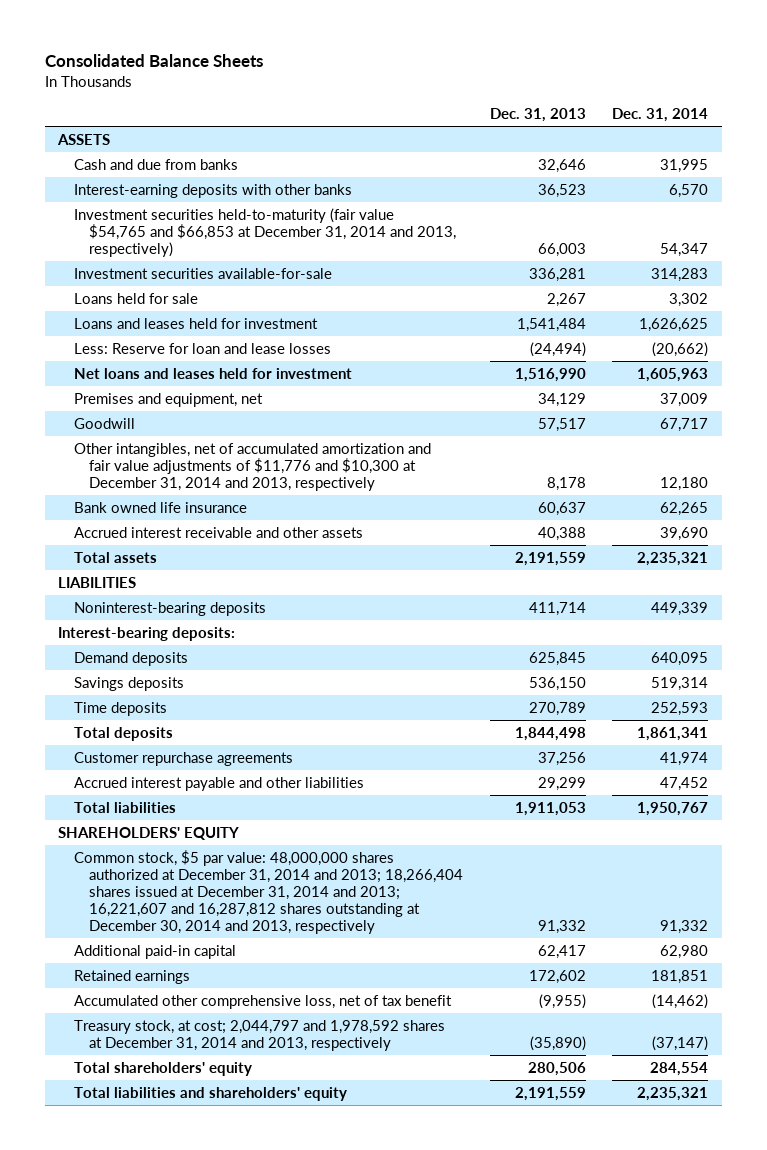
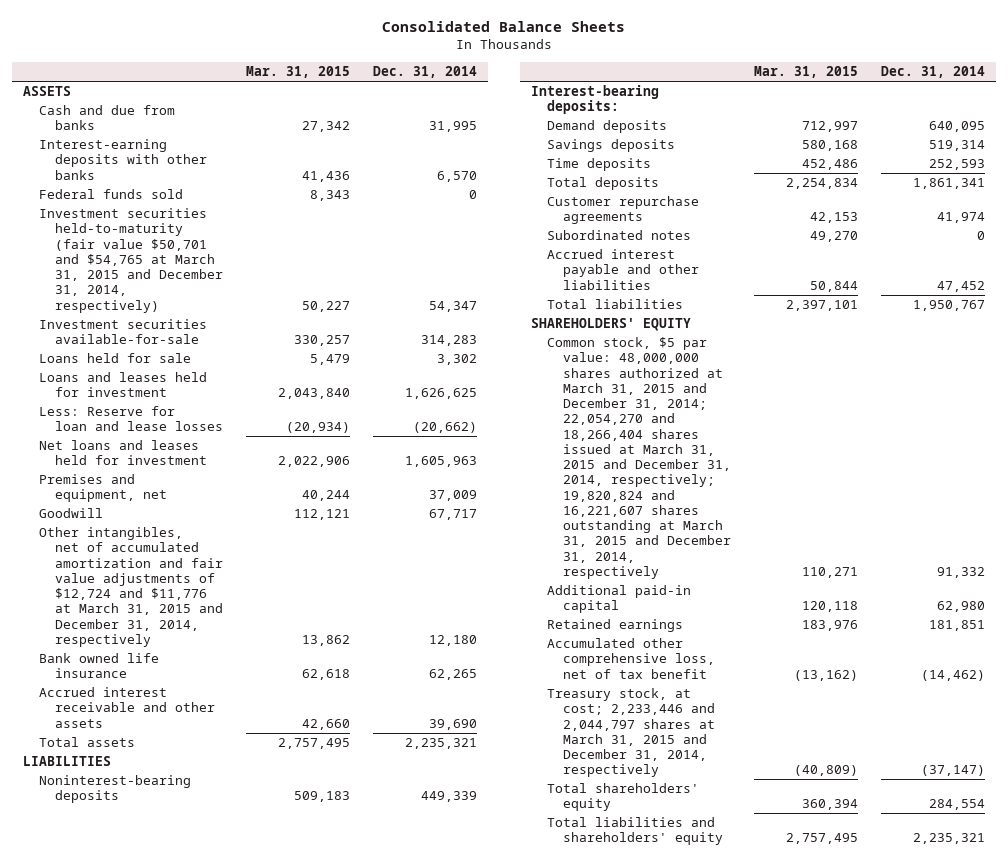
[489,107,586,122] Dec. 31, 2013 -> none
none -> [245,66,350,79] Mar. 31, 2015
none -> [39,189,184,200] Federal funds sold
[73,207,457,257] Investment securities held-to-maturity (fair value $54,765 and $66,853 at December 31, 2014 and 2013, respectively) -> [39,208,224,313] Investment securities held-to-maturity (fair value $50,701 and $54,765 at March 31, 2015 and December 31, 2014, respectively)
[73,442,431,491] Other intangibles, net of accumulated amortization and fair value adjustments of $11,776 and $10,300 at December 31, 2014 and 2013, respectively -> [39,527,224,647] Other intangibles, net of accumulated amortization and fair value adjustments of $12,724 and $11,776 at March 31, 2015 and December 31, 2014, respectively
none -> [547,230,692,241] Subordinated notes
[73,849,464,934] Common stock, $5 par value: 48,000,000 shares authorized at December 31, 2014 and 2013; 18,266,404 shares issued at December 31, 2014 and 2013; 16,221,607 and 16,287,812 shares outstanding at December 30, 2014 and 2013, respectively -> [547,337,732,579] Common stock, $5 par value: 48,000,000 shares authorized at March 31, 2015 and December 31, 2014; 22,054,270 and 18,266,404 shares issued at March 31, 2015 and December 31, 2014, respectively; 19,820,824 and 16,221,607 shares outstanding at March 31, 2015 and December 31, 2014, respectively
[73,1019,445,1051] Treasury stock, at cost; 2,044,797 and 1,978,592 shares at December 31, 2014 and 2013, respectively -> [547,688,716,778] Treasury stock, at cost; 2,233,446 and 2,044,797 shares at March 31, 2015 and December 31, 2014, respectively

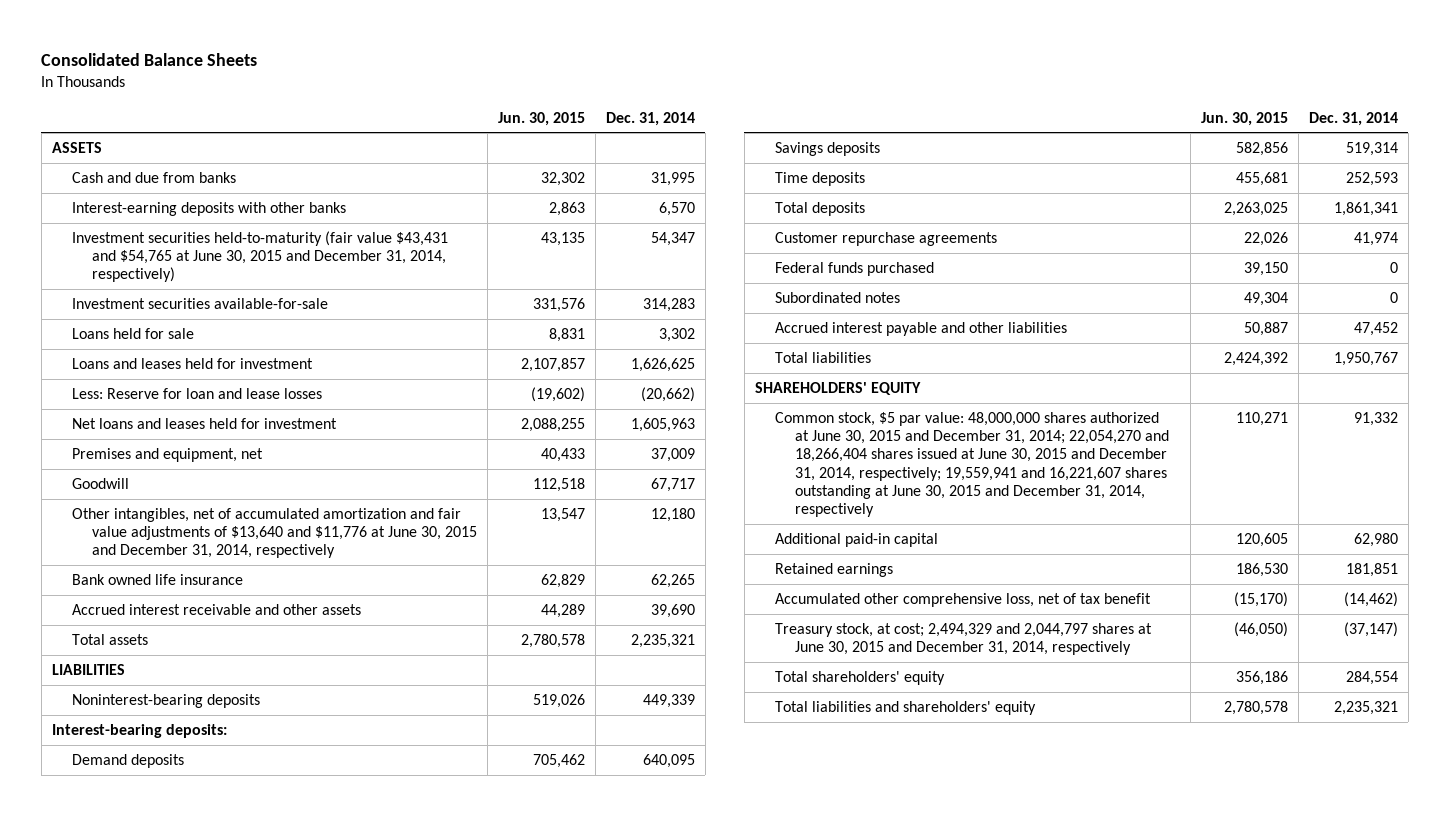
[245,66,350,79] Mar. 31, 2015 -> none
none -> [497,111,585,126] Jun. 30, 2015
[39,189,184,200] Federal funds sold -> none
[39,208,224,313] Investment securities held-to-maturity (fair value $50,701 and $54,765 at March 31, 2015 and December 31, 2014, respectively) -> [71,231,448,283] Investment securities held-to-maturity (fair value $43,431 and $54,765 at June 30, 2015 and December 31, 2014, respectively)
[39,527,224,647] Other intangibles, net of accumulated amortization and fair value adjustments of $12,724 and $11,776 at March 31, 2015 and December 31, 2014, respectively -> [71,508,477,559] Other intangibles, net of accumulated amortization and fair value adjustments of $13,640 and $11,776 at June 30, 2015 and December 31, 2014, respectively
none -> [774,262,934,277] Federal funds purchased
[547,337,732,579] Common stock, $5 par value: 48,000,000 shares authorized at March 31, 2015 and December 31, 2014; 22,054,270 and 18,266,404 shares issued at March 31, 2015 and December 31, 2014, respectively; 19,820,824 and 16,221,607 shares outstanding at March 31, 2015 and December 31, 2014, respectively -> [774,412,1169,518] Common stock, $5 par value: 48,000,000 shares authorized at June 30, 2015 and December 31, 2014; 22,054,270 and 18,266,404 shares issued at June 30, 2015 and December 31, 2014, respectively; 19,559,941 and 16,221,607 shares outstanding at June 30, 2015 and December 31, 2014, respectively
[547,688,716,778] Treasury stock, at cost; 2,233,446 and 2,044,797 shares at March 31, 2015 and December 31, 2014, respectively -> [774,623,1152,656] Treasury stock, at cost; 2,494,329 and 2,044,797 shares at June 30, 2015 and December 31, 2014, respectively

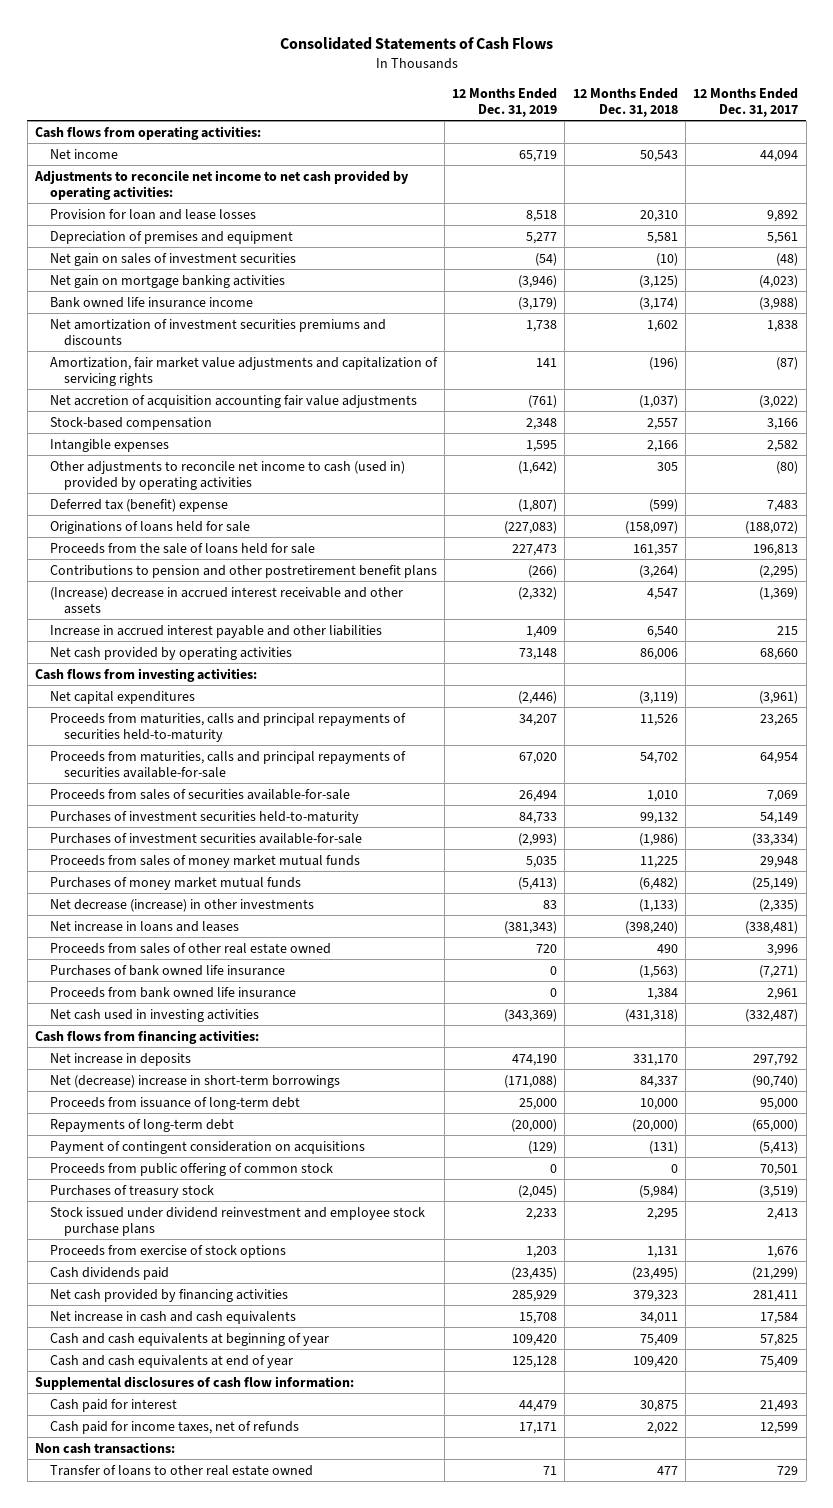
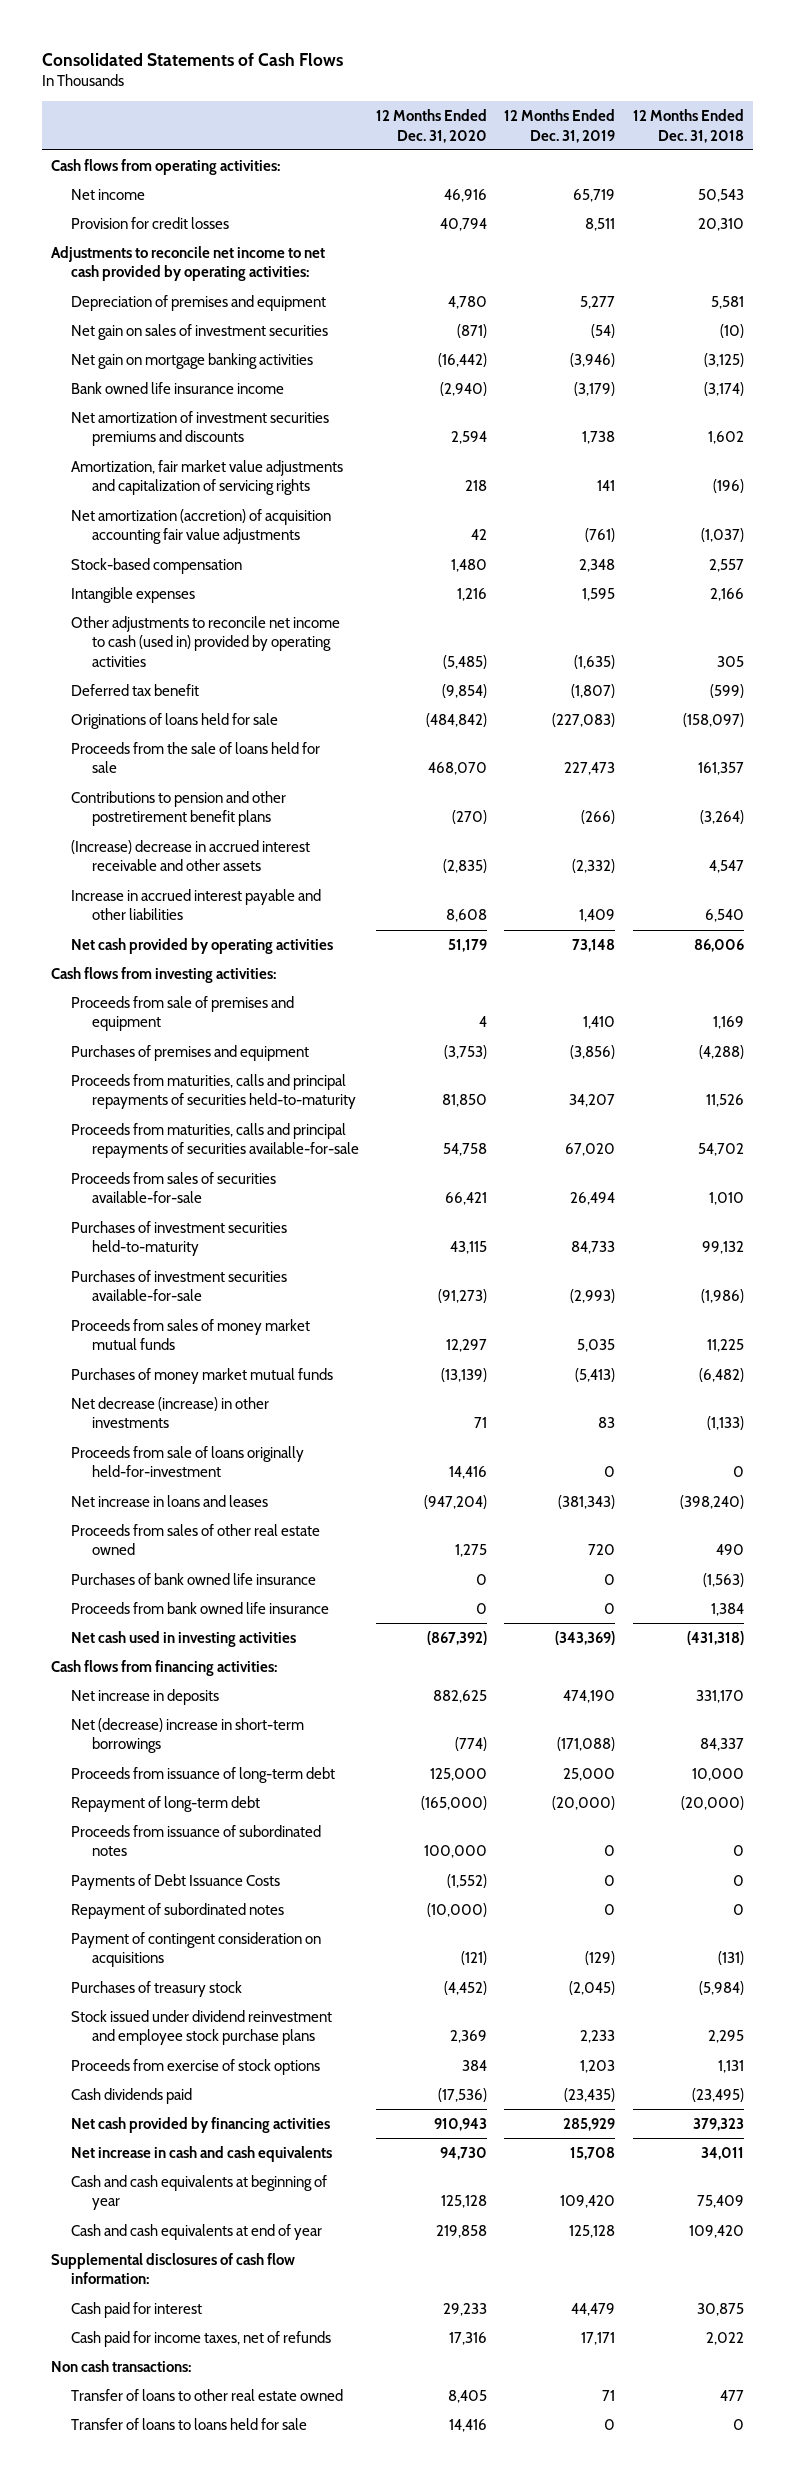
[693,87,799,118] 12 Months Ended Dec. 31, 2017 -> none
none -> [376,109,488,143] 12 Months Ended Dec. 31, 2020
none -> [71,216,230,229] Provision for credit losses
[49,208,256,220] Provision for loan and lease losses -> none
[49,394,417,408] Net accretion of acquisition accounting fair value adjustments -> [71,508,332,545] Net amortization (accretion) of acquisition accounting fair value adjustments
[518,460,558,474] (1,642) -> [574,655,616,670] (1,635)
[49,498,228,512] Deferred tax (benefit) expense -> [71,683,200,696] Deferred tax benefit
[49,690,195,704] Net capital expenditures -> none
none -> [71,995,295,1032] Proceeds from sale of premises and equipment
none -> [71,1044,310,1061] Purchases of premises and equipment
none -> [71,1445,305,1478] Proceeds from sale of loans originally held-for-investment
[49,1118,234,1132] Repayments of long-term debt -> [71,1795,261,1812] Repayment of long-term debt
none -> [71,1824,322,1857] Proceeds from issuance of subordinated notes
none -> [71,1873,281,1890] Payments of Debt Issuance Costs
none -> [71,1902,285,1919] Repayment of subordinated notes
[49,1162,333,1176] Proceeds from public offering of common stock -> none
none -> [71,2417,308,2430] Transfer of loans to loans held for sale

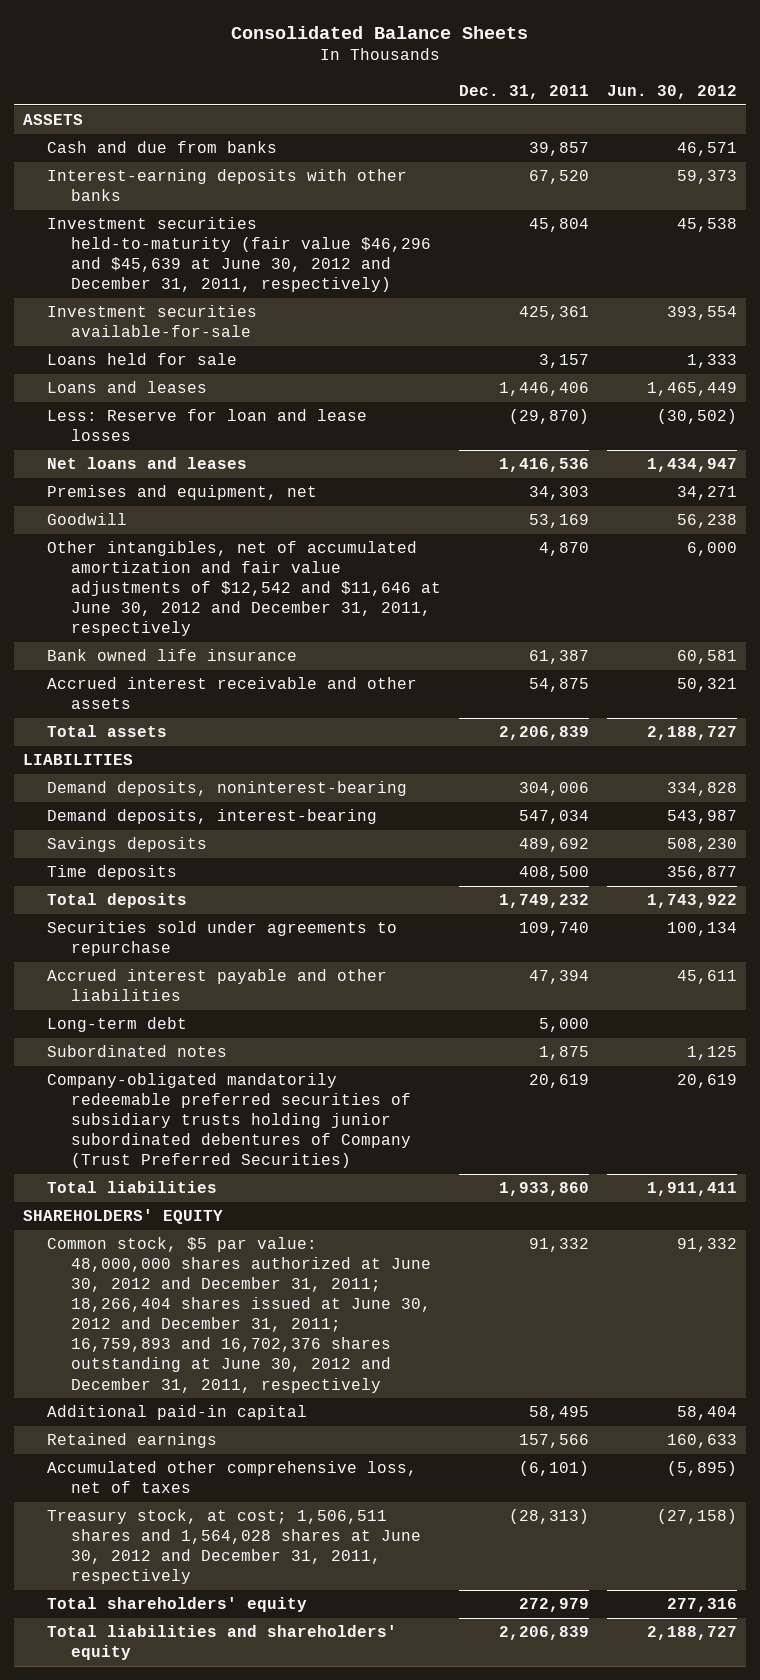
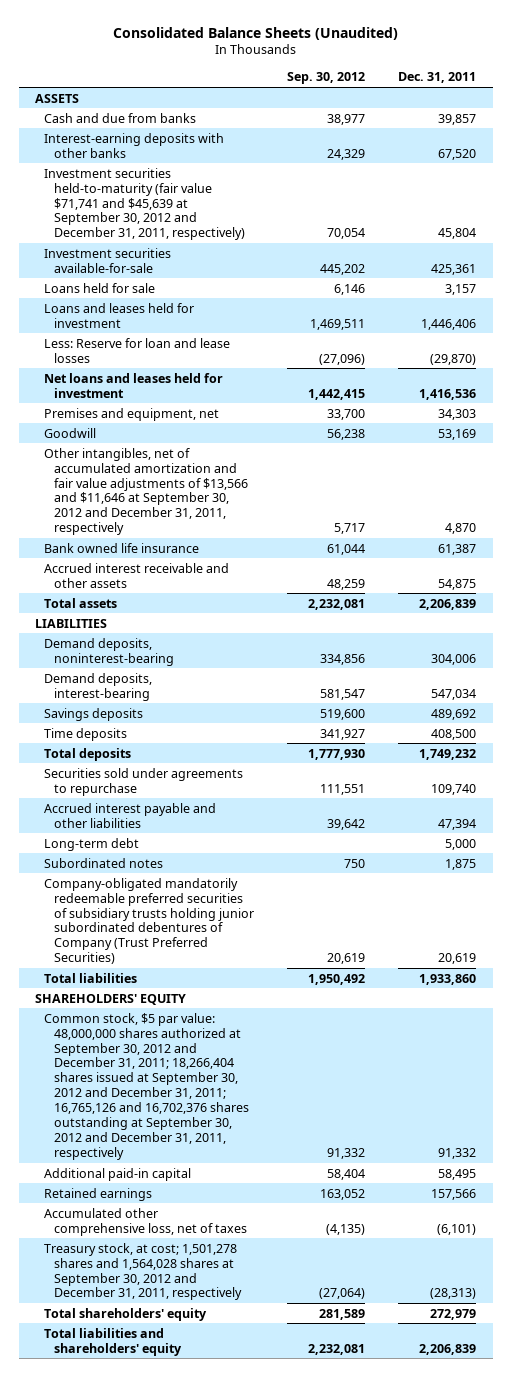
[230,25,528,39] Consolidated Balance Sheets -> [112,26,398,40] Consolidated Balance Sheets (Unaudited)
[606,84,737,99] Jun. 30, 2012 -> none
none -> [286,72,365,85] Sep. 30, 2012
[46,217,432,293] Investment securities held-to-maturity (fair value $46,296 and $45,639 at June 30, 2012 and December 31, 2011, respectively) -> [44,167,245,241] Investment securities held-to-maturity (fair value $71,741 and $45,639 at September 30, 2012 and December 31, 2011, respectively)
[46,381,207,394] Loans and leases -> [44,302,195,328] Loans and leases held for investment
[46,457,247,470] Net loans and leases -> [44,372,224,398] Net loans and leases held for investment
[46,541,442,637] Other intangibles, net of accumulated amortization and fair value adjustments of $12,542 and $11,646 at June 30, 2012 and December 31, 2011, respectively -> [44,447,248,536] Other intangibles, net of accumulated amortization and fair value adjustments of $13,566 and $11,646 at September 30, 2012 and December 31, 2011, respectively
[46,1237,432,1393] Common stock, $5 par value: 48,000,000 shares authorized at June 30, 2012 and December 31, 2011; 18,266,404 shares issued at June 30, 2012 and December 31, 2011; 16,759,893 and 16,702,376 shares outstanding at June 30, 2012 and December 31, 2011, respectively -> [44,1012,249,1161] Common stock, $5 par value: 48,000,000 shares authorized at September 30, 2012 and December 31, 2011; 18,266,404 shares issued at September 30, 2012 and December 31, 2011; 16,765,126 and 16,702,376 shares outstanding at September 30, 2012 and December 31, 2011, respectively
[46,1509,422,1585] Treasury stock, at cost; 1,506,511 shares and 1,564,028 shares at June 30, 2012 and December 31, 2011, respectively -> [44,1242,242,1301] Treasury stock, at cost; 1,501,278 shares and 1,564,028 shares at September 30, 2012 and December 31, 2011, respectively

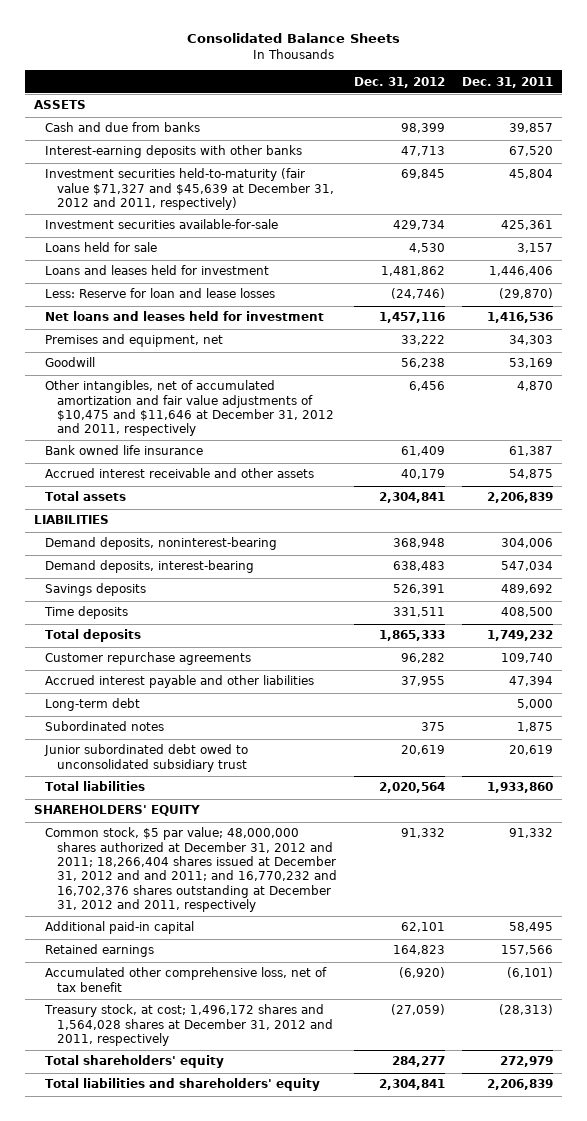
[112,26,398,40] Consolidated Balance Sheets (Unaudited) -> [186,33,400,44] Consolidated Balance Sheets
[286,72,365,85] Sep. 30, 2012 -> none
none -> [353,76,445,88] Dec. 31, 2012
[44,167,245,241] Investment securities held-to-maturity (fair value $71,741 and $45,639 at September 30, 2012 and December 31, 2011, respectively) -> [45,168,334,211] Investment securities held-to-maturity (fair value $71,327 and $45,639 at December 31, 2012 and 2011, respectively)
[44,447,248,536] Other intangibles, net of accumulated amortization and fair value adjustments of $13,566 and $11,646 at September 30, 2012 and December 31, 2011, respectively -> [45,380,334,437] Other intangibles, net of accumulated amortization and fair value adjustments of $10,475 and $11,646 at December 31, 2012 and 2011, respectively
[44,767,244,796] Securities sold under agreements to repurchase -> [45,652,252,666] Customer repurchase agreements
[44,877,254,965] Company-obligated mandatorily redeemable preferred securities of subsidiary trusts holding junior subordinated debentures of Company (Trust Preferred Securities) -> [44,744,249,772] Junior subordinated debt owed to unconsolidated subsidiary trust
[44,1012,249,1161] Common stock, $5 par value: 48,000,000 shares authorized at September 30, 2012 and December 31, 2011; 18,266,404 shares issued at September 30, 2012 and December 31, 2011; 16,765,126 and 16,702,376 shares outstanding at September 30, 2012 and December 31, 2011, respectively -> [45,827,337,912] Common stock, $5 par value; 48,000,000 shares authorized at December 31, 2012 and 2011; 18,266,404 shares issued at December 31, 2012 and and 2011; and 16,770,232 and 16,702,376 shares outstanding at December 31, 2012 and 2011, respectively
[44,1207,247,1236] Accumulated other comprehensive loss, net of taxes -> [45,967,328,992] Accumulated other comprehensive loss, net of tax benefit
[44,1242,242,1301] Treasury stock, at cost; 1,501,278 shares and 1,564,028 shares at September 30, 2012 and December 31, 2011, respectively -> [44,1004,333,1047] Treasury stock, at cost; 1,496,172 shares and 1,564,028 shares at December 31, 2012 and 2011, respectively

